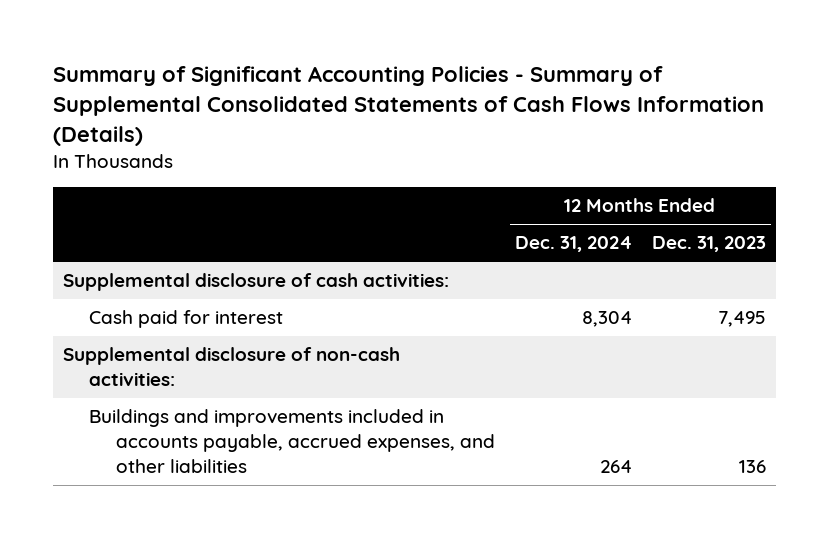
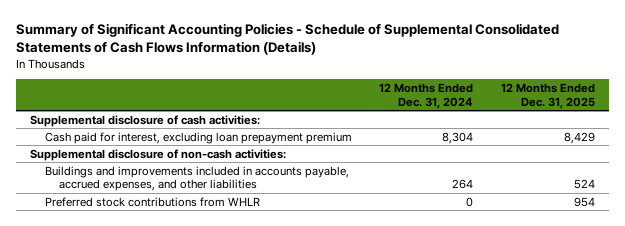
[52,66,764,146] Summary of Significant Accounting Policies - Summary of Supplemental Consolidated Statements of Cash Flows Information (Details) -> [15,22,559,55] Summary of Significant Accounting Policies - Schedule of Supplemental Consolidated Statements of Cash Flows Information (Details)
[651,236,766,253] Dec. 31, 2023 -> none
none -> [501,82,596,109] 12 Months Ended Dec. 31, 2025
[89,310,284,329] Cash paid for interest -> [44,131,352,144] Cash paid for interest, excluding loan prepayment premium
none -> [44,196,260,207] Preferred stock contributions from WHLR

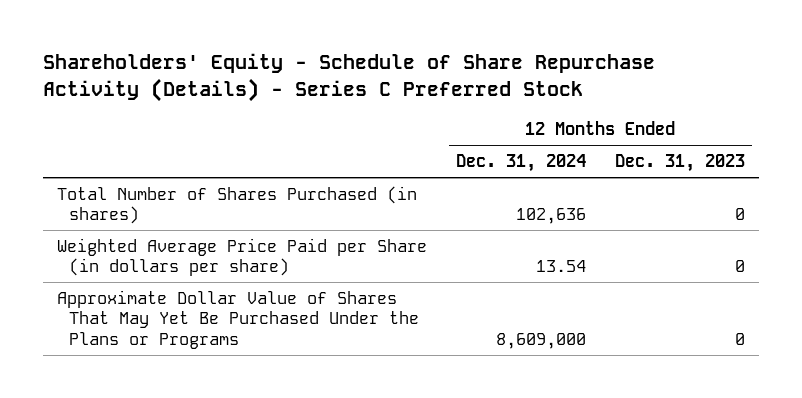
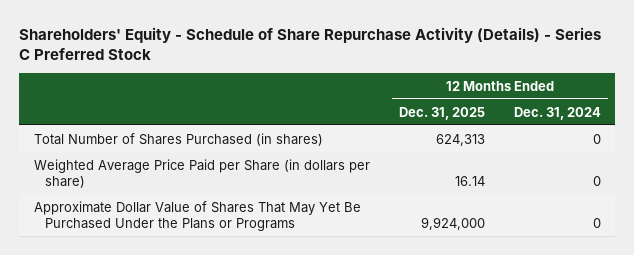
[614,154,745,173] Dec. 31, 2023 -> none
none -> [398,106,485,120] Dec. 31, 2025
[515,208,586,225] 102,636 -> [592,133,601,144] 0
[535,260,586,273] 13.54 -> [592,175,601,186] 0
[495,332,586,349] 8,609,000 -> [592,217,601,228] 0

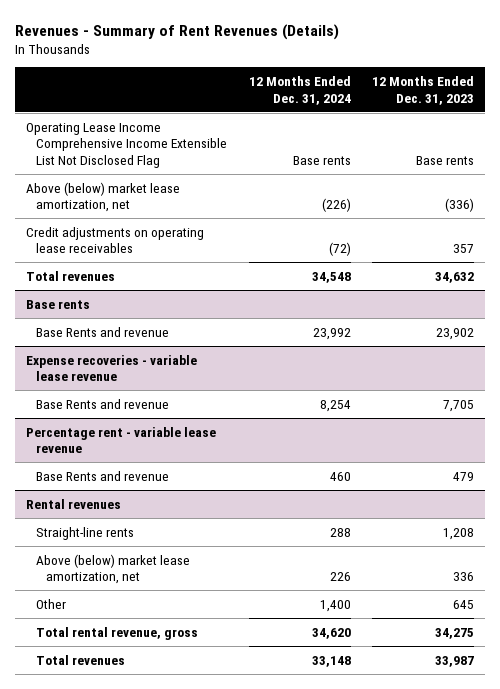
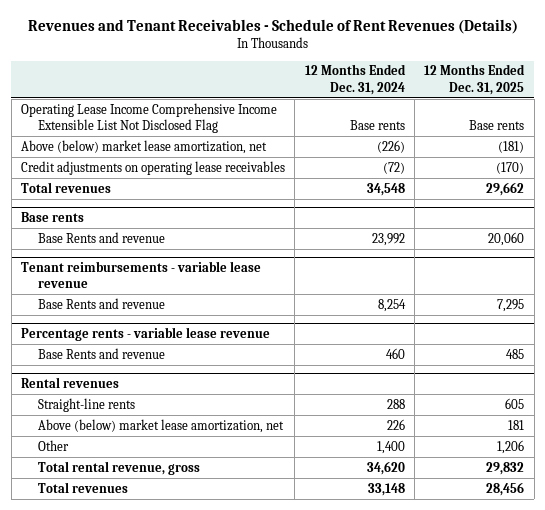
[14,23,339,40] Revenues - Summary of Rent Revenues (Details) -> [27,18,518,34] Revenues and Tenant Receivables - Schedule of Rent Revenues (Details)
[372,75,475,105] 12 Months Ended Dec. 31, 2023 -> none
none -> [424,64,526,95] 12 Months Ended Dec. 31, 2025
[25,354,197,382] Expense recoveries - variable lease revenue -> [21,260,262,289] Tenant reimbursements - variable lease revenue
[25,426,216,454] Percentage rent - variable lease revenue -> [21,326,271,341] Percentage rents - variable lease revenue

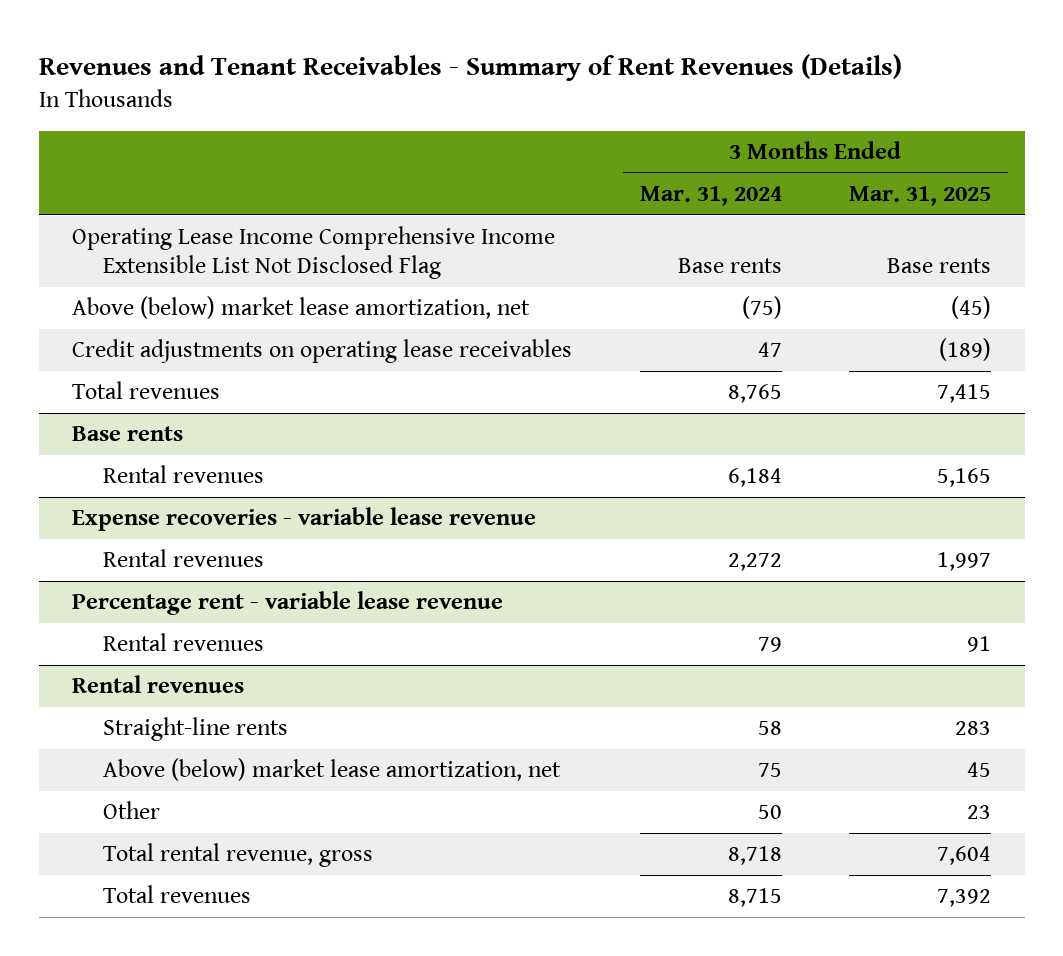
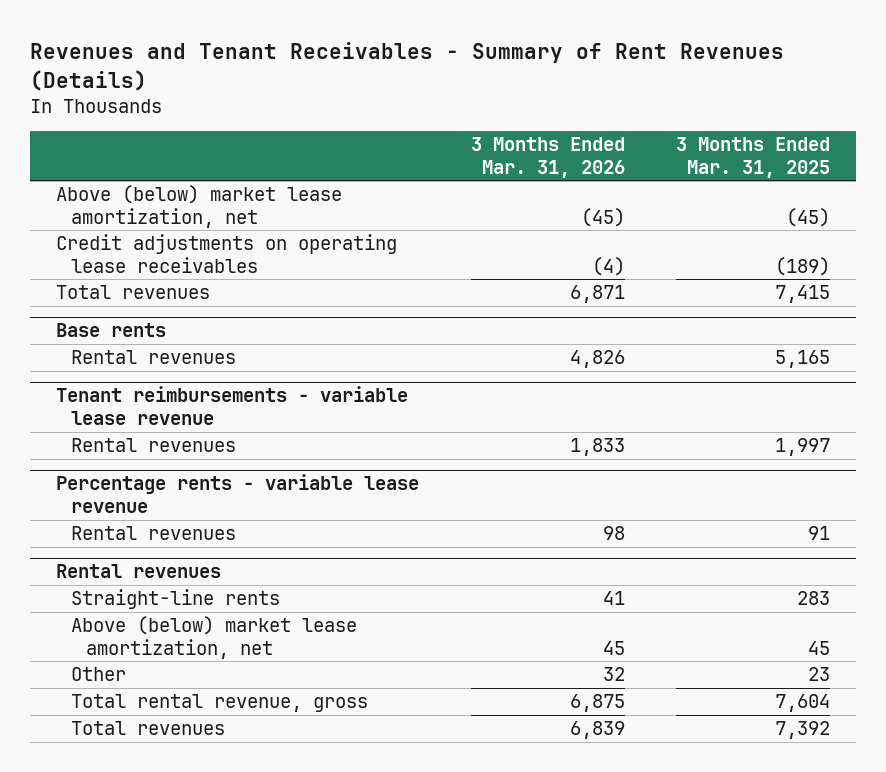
[639,186,782,207] Mar. 31, 2024 -> none
none -> [470,137,625,178] 3 Months Ended Mar. 31, 2026
[72,226,556,279] Operating Lease Income Comprehensive Income Extensible List Not Disclosed Flag -> none
[72,507,537,532] Expense recoveries - variable lease revenue -> none
none -> [56,386,409,425] Tenant reimbursements - variable lease revenue
[72,591,504,616] Percentage rent - variable lease revenue -> [56,474,420,513] Percentage rents - variable lease revenue

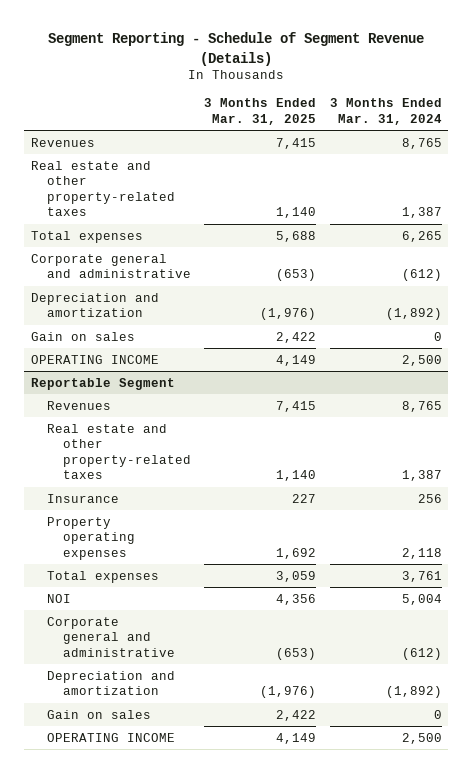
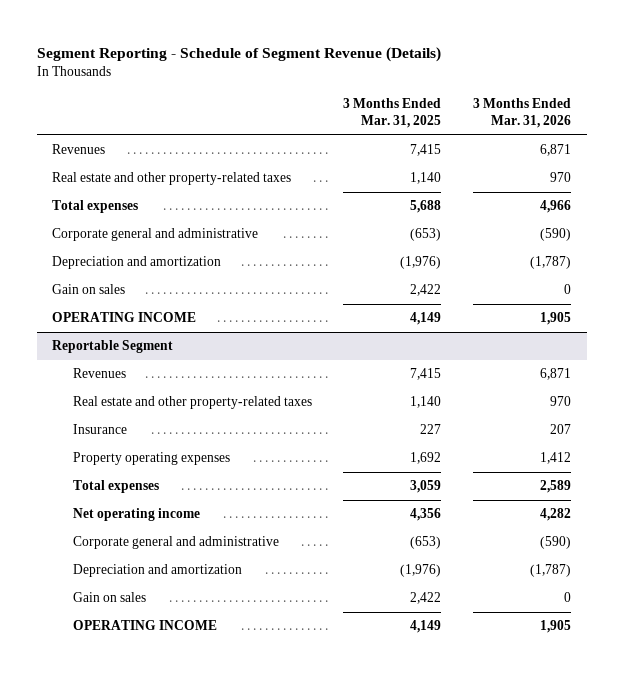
[329,98,442,125] 3 Months Ended Mar. 31, 2024 -> none
none -> [472,97,571,128] 3 Months Ended Mar. 31, 2026
[47,593,72,603] NOI -> [72,508,200,522] Net operating income

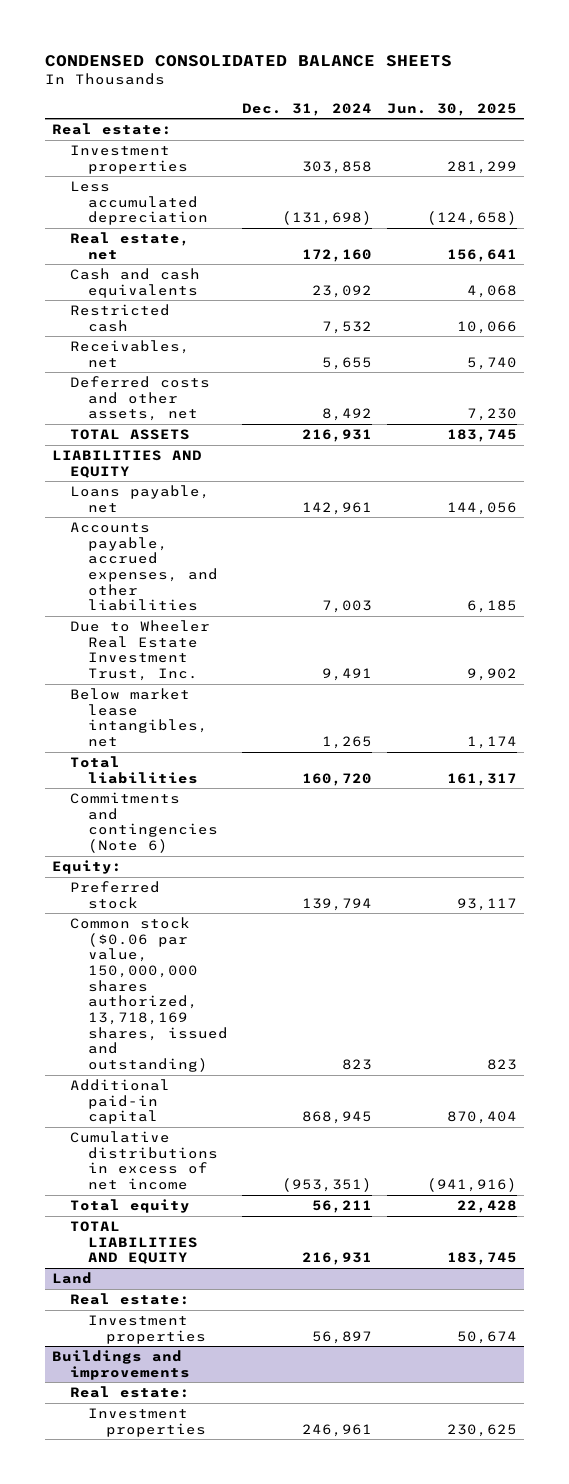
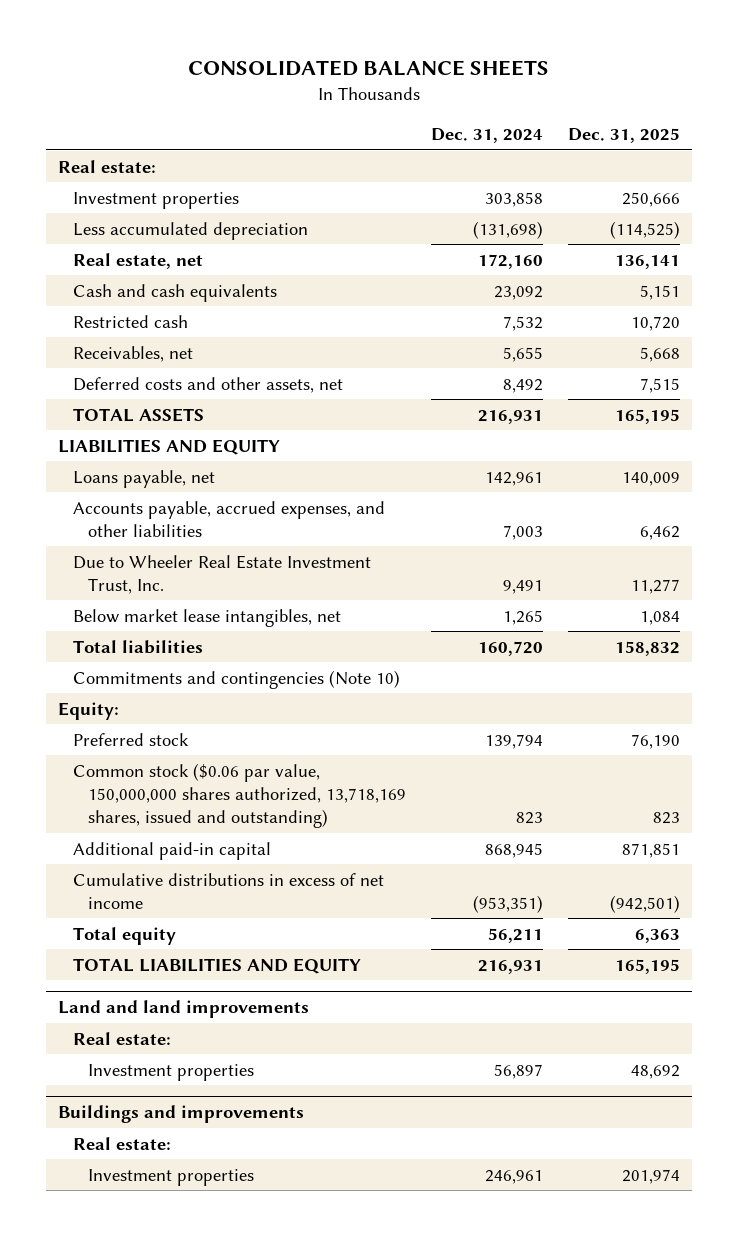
[45,55,453,68] CONDENSED CONSOLIDATED BALANCE SHEETS -> [187,59,549,76] CONSOLIDATED BALANCE SHEETS
[386,102,517,116] Jun. 30, 2025 -> none
none -> [567,128,680,144] Dec. 31, 2025
[70,792,219,854] Commitments and contingencies (Note 6) -> [73,669,401,689] Commitments and contingencies (Note 10)
[52,1272,93,1285] Land -> none
none -> [58,1000,310,1019] Land and land improvements

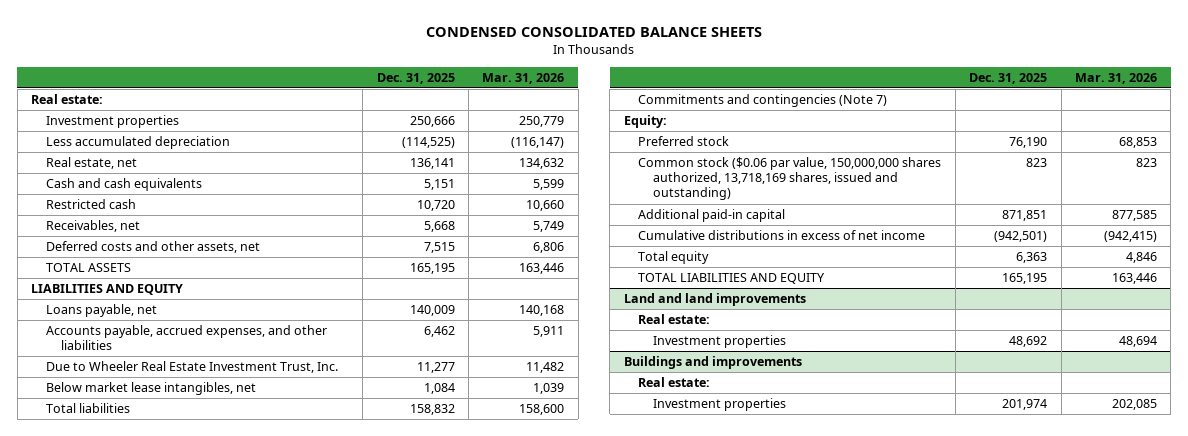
[187,59,549,76] CONSOLIDATED BALANCE SHEETS -> [426,26,763,37] CONDENSED CONSOLIDATED BALANCE SHEETS
[430,128,543,144] Dec. 31, 2024 -> none
none -> [482,72,565,84] Mar. 31, 2026
[73,669,401,689] Commitments and contingencies (Note 10) -> [638,94,888,108] Commitments and contingencies (Note 7)

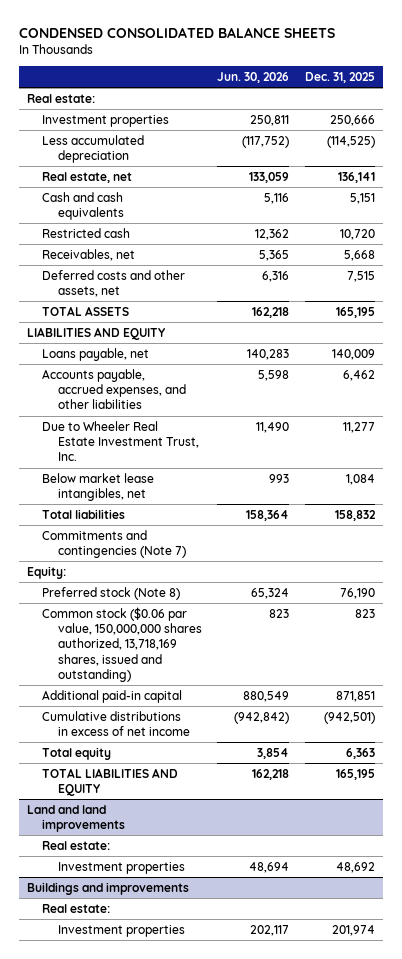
[482,72,565,84] Mar. 31, 2026 -> none
none -> [217,71,290,83] Jun. 30, 2026
[638,136,730,147] Preferred stock -> [42,586,181,600] Preferred stock (Note 8)

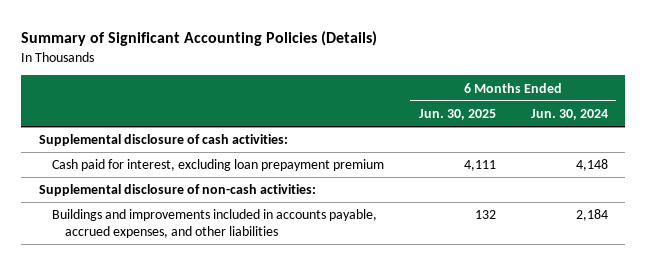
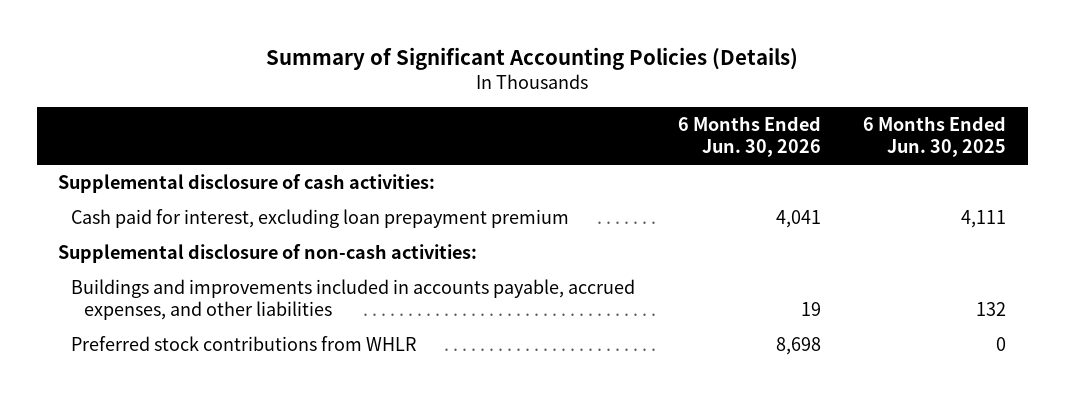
[530,109,608,121] Jun. 30, 2024 -> none
none -> [677,115,821,158] 6 Months Ended Jun. 30, 2026
none -> [70,335,416,351] Preferred stock contributions from WHLR

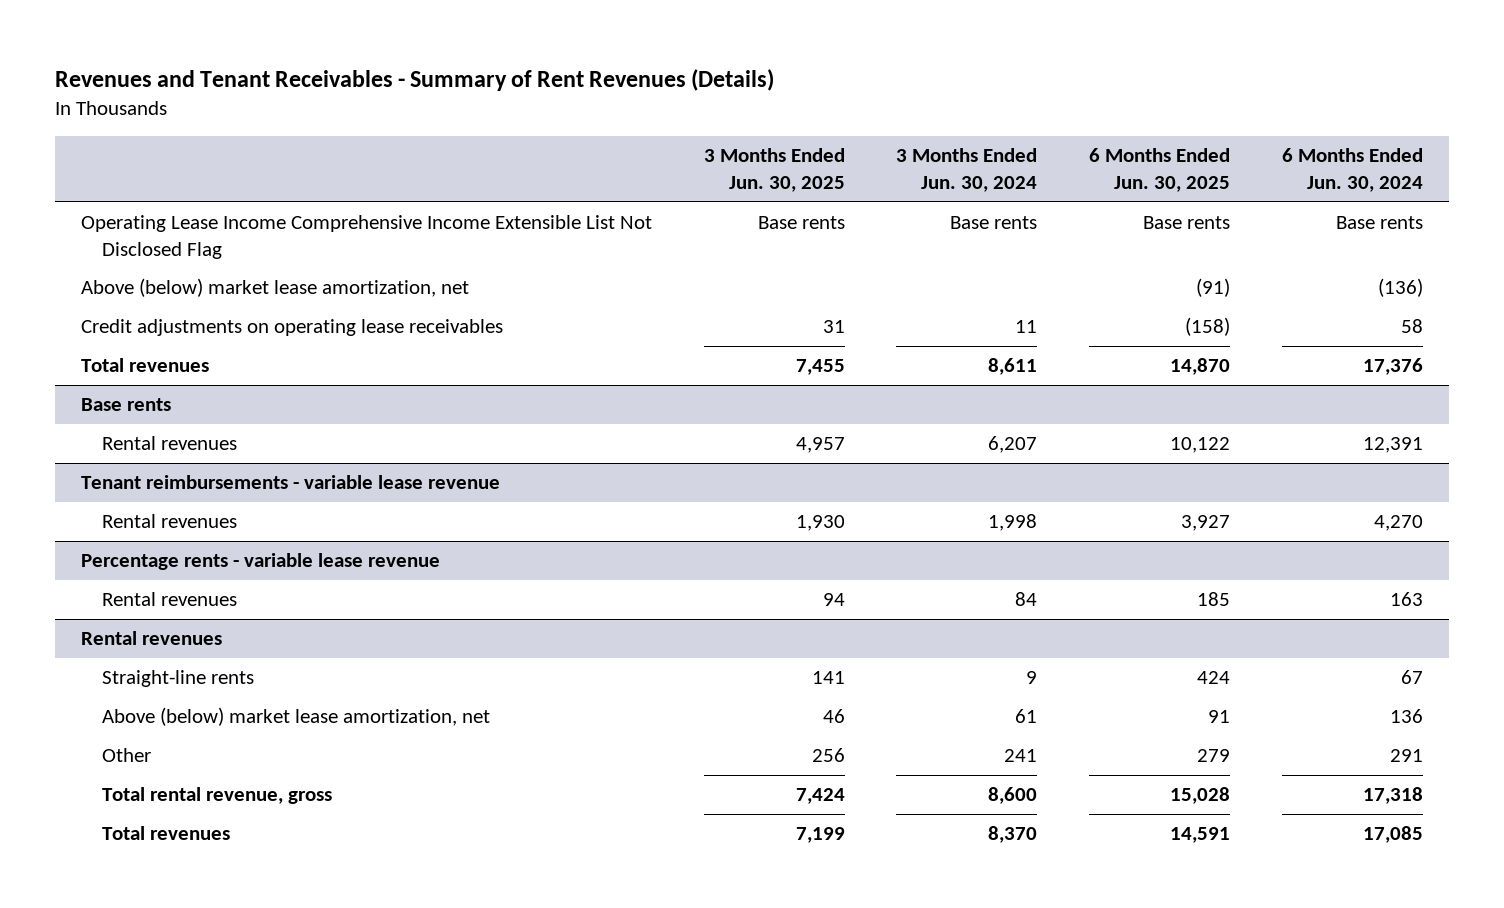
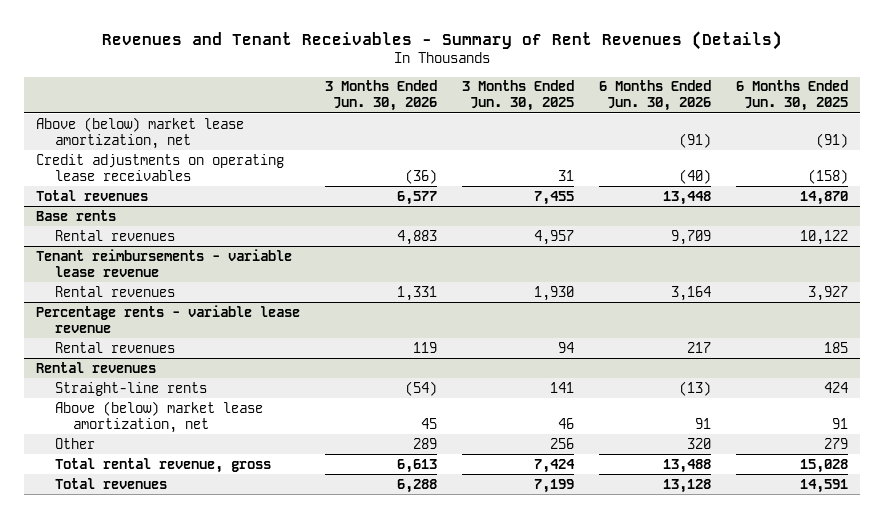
[896,148,1038,193] 3 Months Ended Jun. 30, 2024 -> none
[1281,148,1423,193] 6 Months Ended Jun. 30, 2024 -> none
none -> [325,80,438,112] 3 Months Ended Jun. 30, 2026
none -> [599,80,712,112] 6 Months Ended Jun. 30, 2026
[80,215,652,259] Operating Lease Income Comprehensive Income Extensible List Not Disclosed Flag -> none

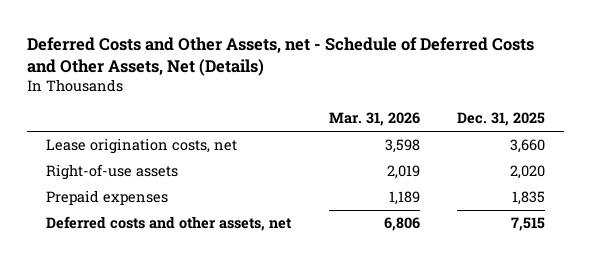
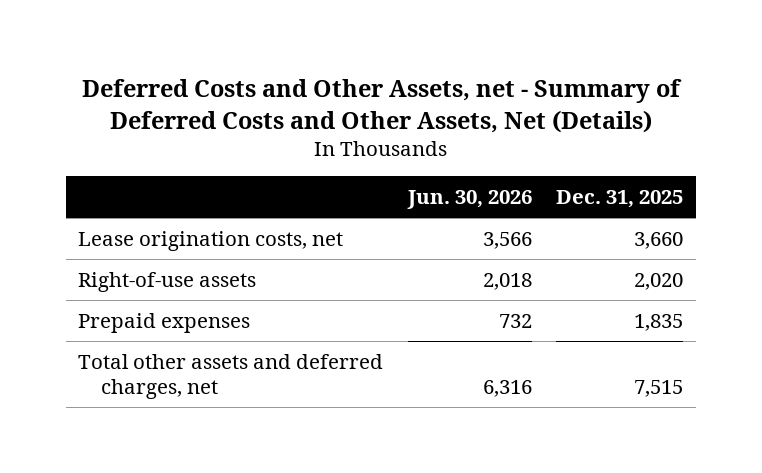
[27,36,535,76] Deferred Costs and Other Assets, net - Schedule of Deferred Costs and Other Assets, Net (Details) -> [81,79,682,133] Deferred Costs and Other Assets, net - Summary of Deferred Costs and Other Assets, Net (Details)
[328,112,420,127] Mar. 31, 2026 -> none
none -> [406,190,532,210] Jun. 30, 2026
[46,216,293,232] Deferred costs and other assets, net -> [78,353,384,399] Total other assets and deferred charges, net

